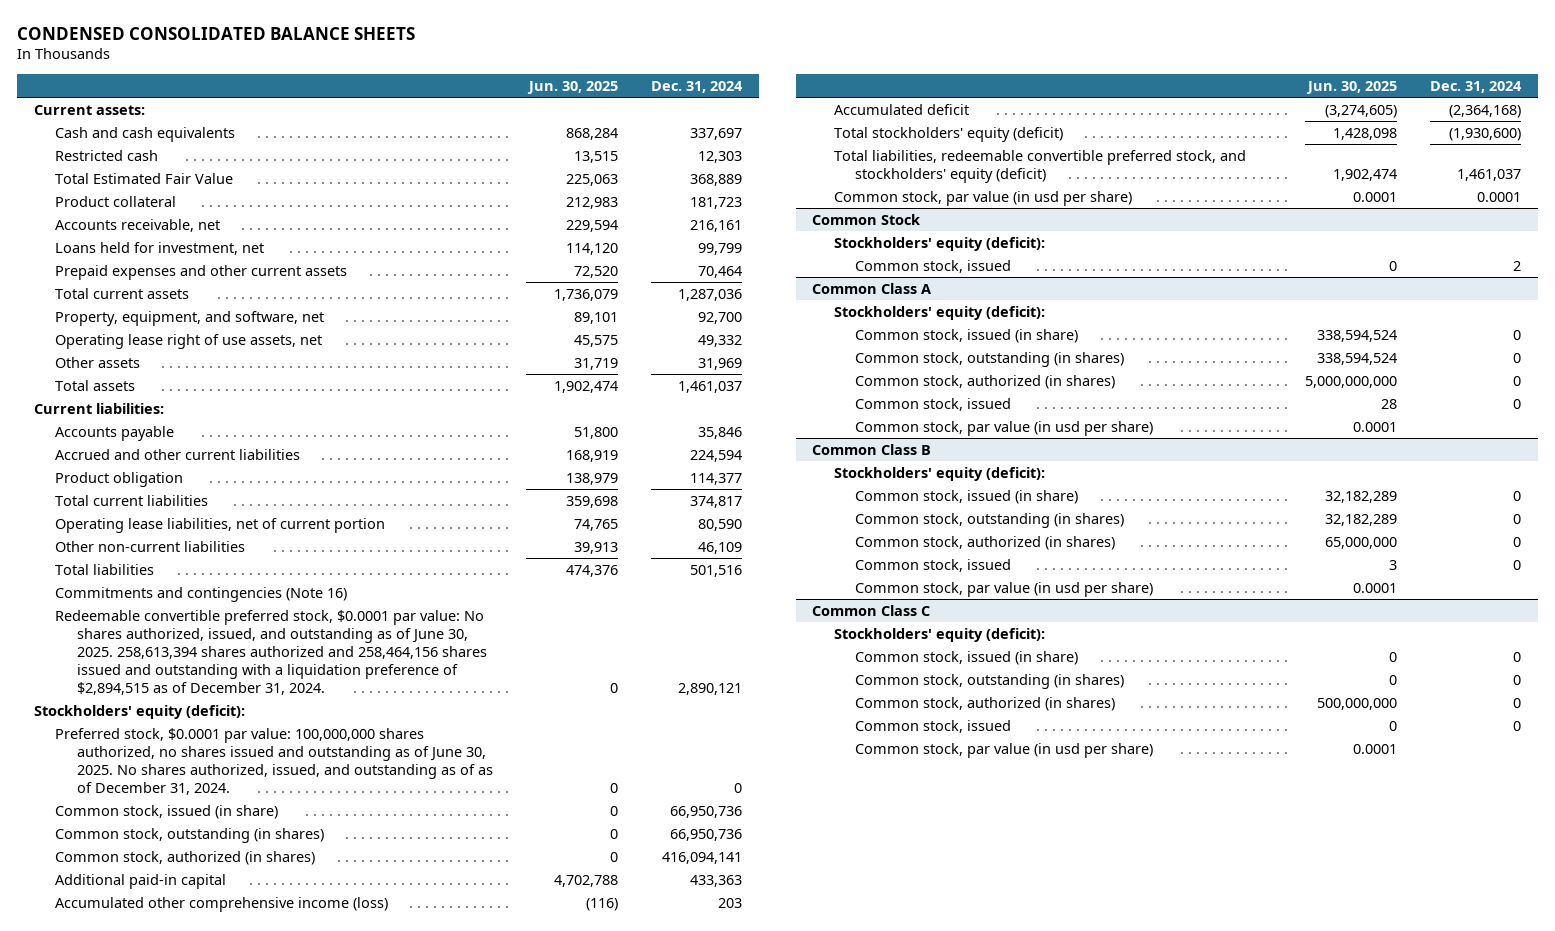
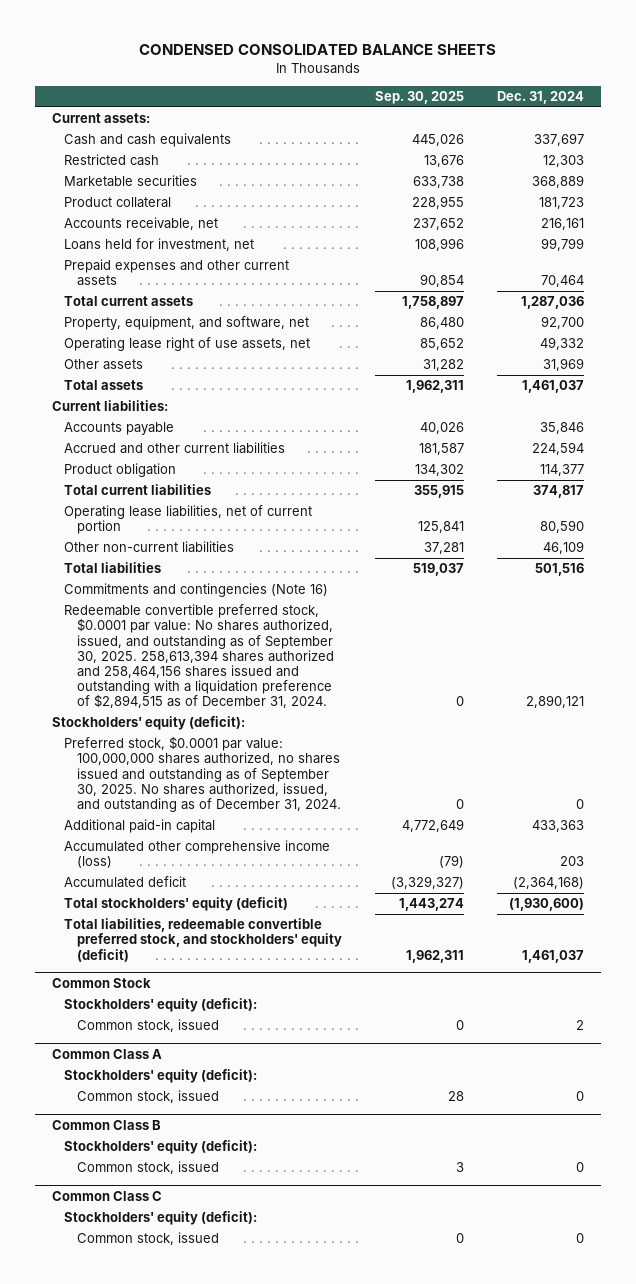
[526,80,618,94] Jun. 30, 2025 -> none
none -> [375,90,465,104] Sep. 30, 2025
[55,172,234,184] Total Estimated Fair Value -> [64,175,198,188] Marketable securities
[55,609,487,695] Redeemable convertible preferred stock, $0.0001 par value: No shares authorized, issued, and outstanding as of June 30, 2025. 258,613,394 shares authorized and 258,464,156 shares issued and outstanding with a liquidation preference of $2,894,515 as of December 31, 2024. -> [64,604,335,709] Redeemable convertible preferred stock, $0.0001 par value: No shares authorized, issued, and outstanding as of September 30, 2025. 258,613,394 shares authorized and 258,464,156 shares issued and outstanding with a liquidation preference of $2,894,515 as of December 31, 2024.
[55,804,279,819] Common stock, issued (in share) -> none
[55,827,325,843] Common stock, outstanding (in shares) -> none
[55,850,316,865] Common stock, authorized (in shares) -> none
[55,727,493,795] Preferred stock, $0.0001 par value: 100,000,000 shares authorized, no shares issued and outstanding as of June 30, 2025. No shares authorized, issued, and outstanding as of as of December 31, 2024. -> [64,736,342,812] Preferred stock, $0.0001 par value: 100,000,000 shares authorized, no shares issued and outstanding as of September 30, 2025. No shares authorized, issued, and outstanding as of December 31, 2024.
[833,190,1132,206] Common stock, par value (in usd per share) -> none
[855,328,1079,343] Common stock, issued (in share) -> none
[855,351,1125,367] Common stock, outstanding (in shares) -> none
[855,374,1116,389] Common stock, authorized (in shares) -> none
[855,420,1154,436] Common stock, par value (in usd per share) -> none
[855,489,1079,504] Common stock, issued (in share) -> none
[855,512,1125,528] Common stock, outstanding (in shares) -> none
[855,535,1116,550] Common stock, authorized (in shares) -> none
[855,581,1154,597] Common stock, par value (in usd per share) -> none
[855,650,1079,665] Common stock, issued (in share) -> none
[855,673,1125,689] Common stock, outstanding (in shares) -> none
[855,696,1116,711] Common stock, authorized (in shares) -> none
[855,742,1154,758] Common stock, par value (in usd per share) -> none

